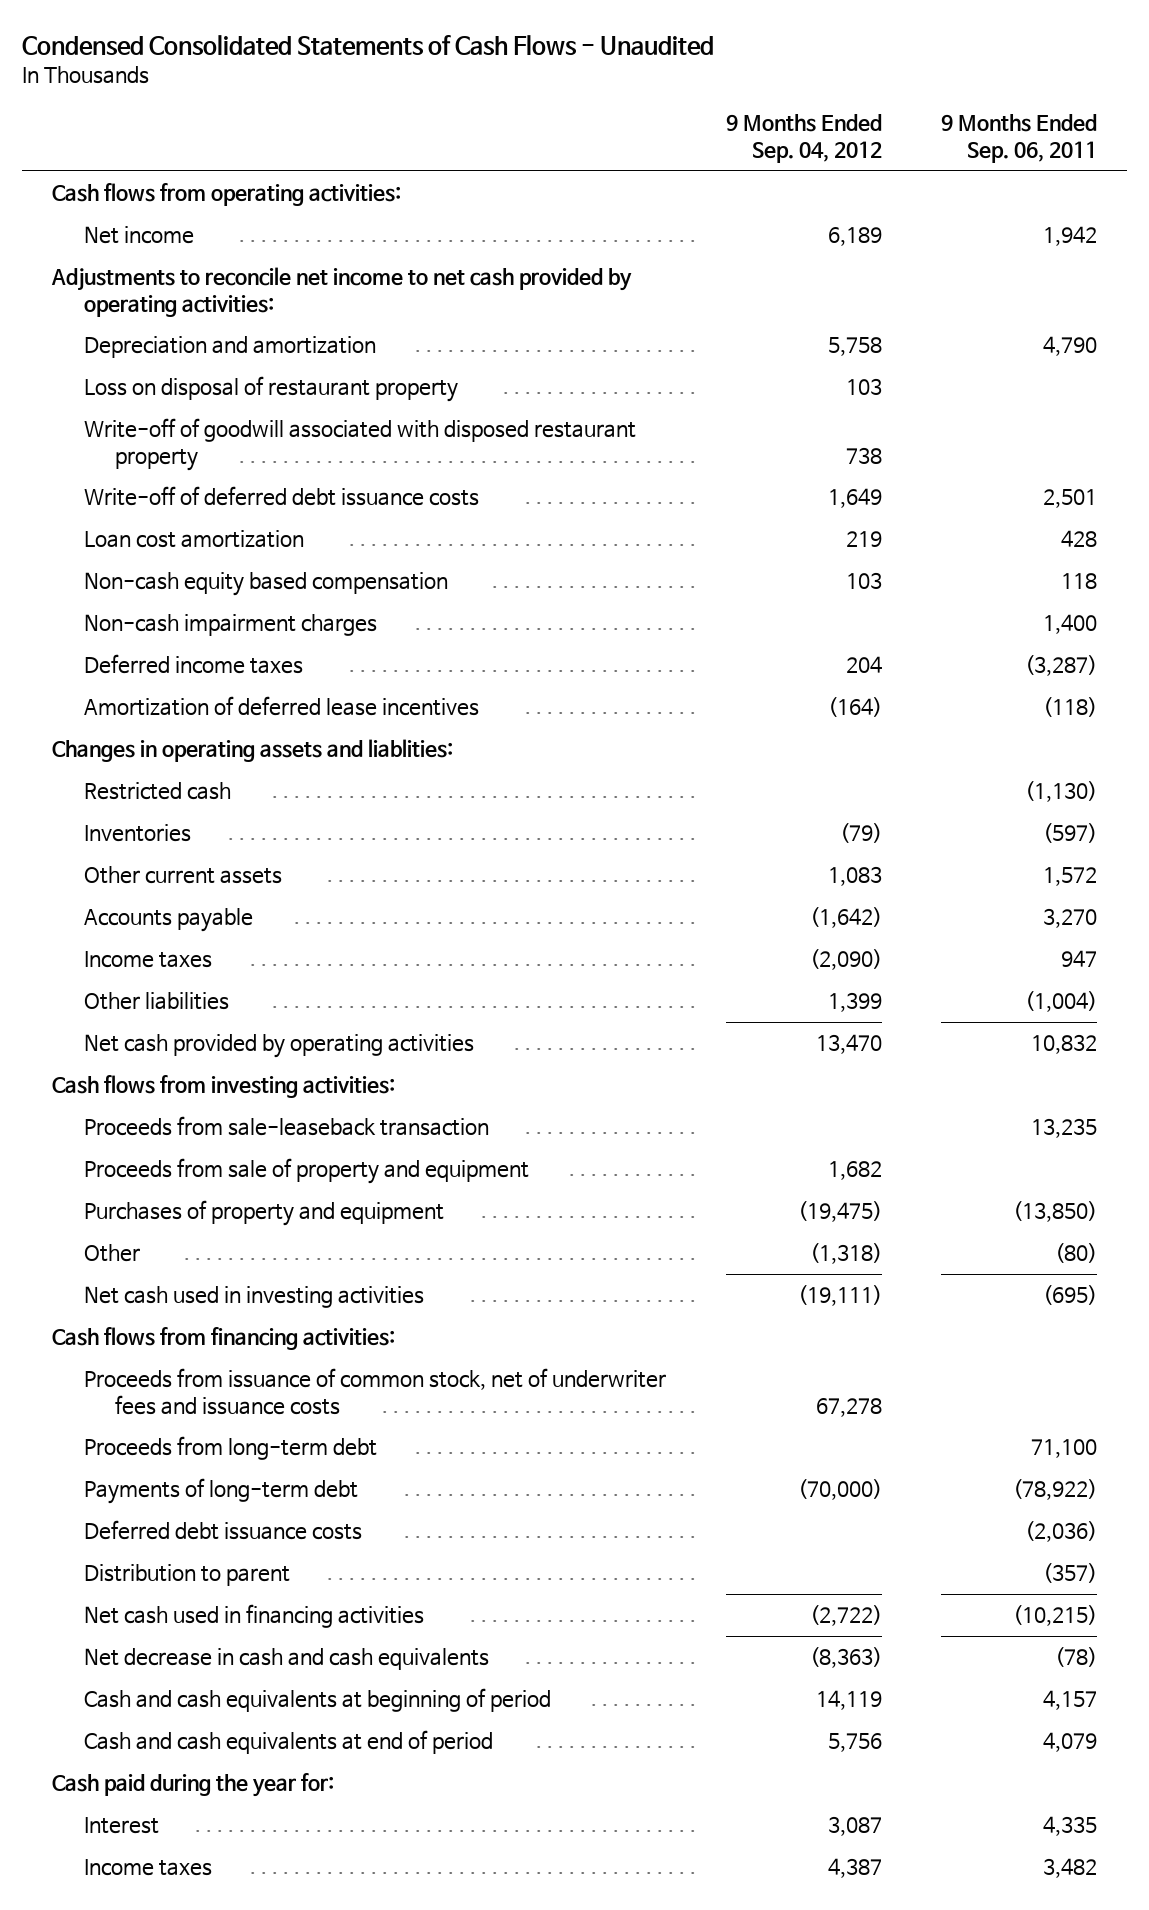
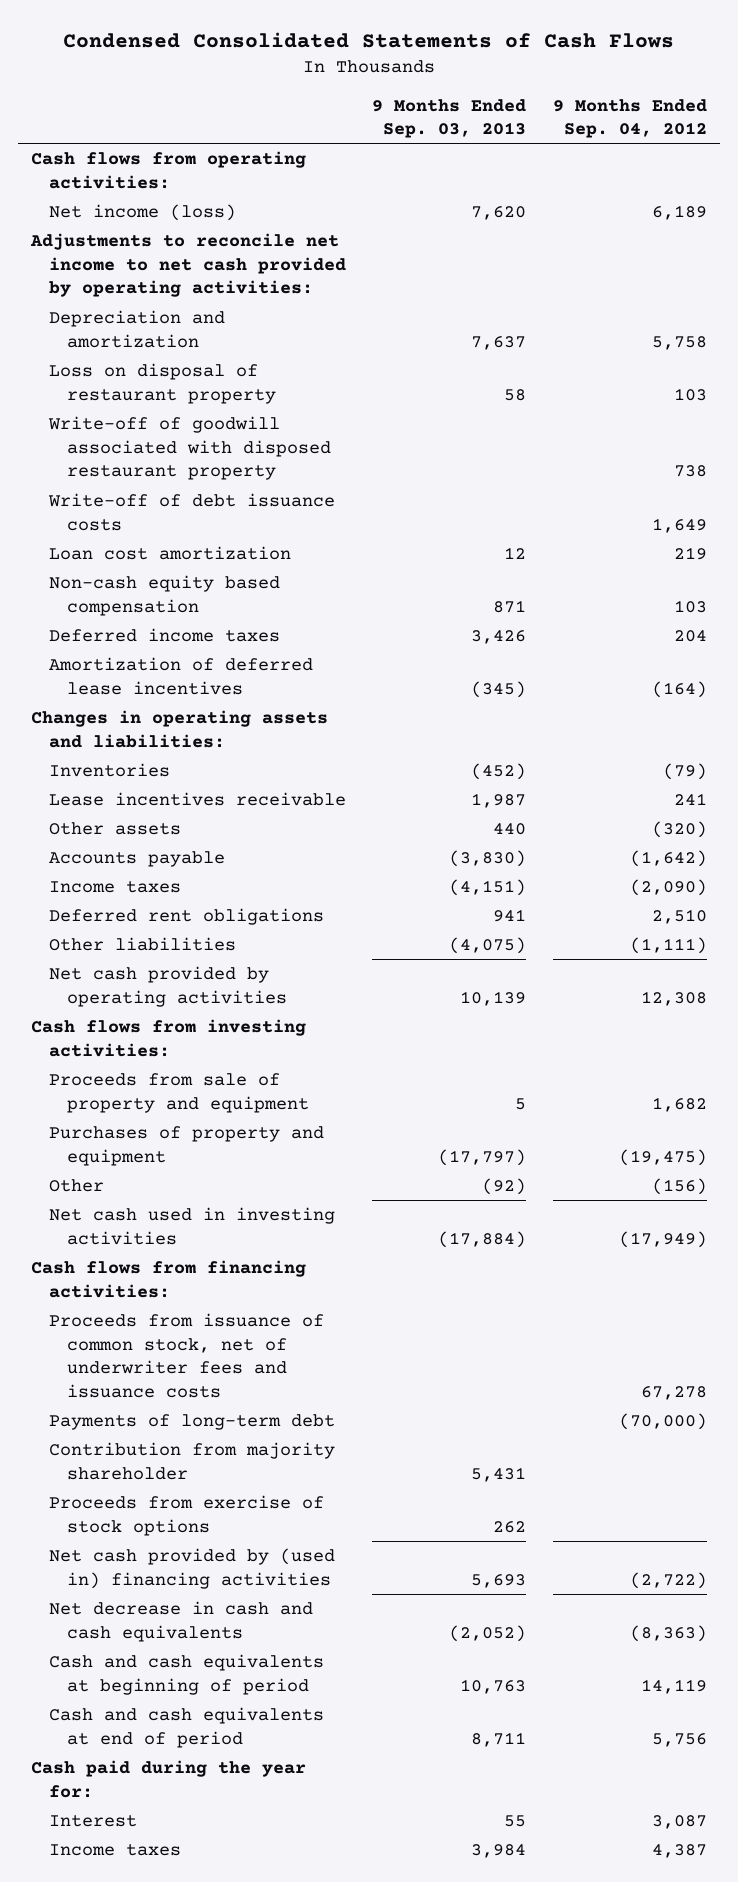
[22,34,715,56] Condensed Consolidated Statements of Cash Flows - Unaudited -> [63,32,675,49] Condensed Consolidated Statements of Cash Flows
[941,114,1098,164] 9 Months Ended Sep. 06, 2011 -> none
none -> [372,98,527,139] 9 Months Ended Sep. 03, 2013
[83,226,194,245] Net income -> [49,203,237,221] Net income (loss)
[83,486,479,507] Write-off of deferred debt issuance costs -> [48,492,336,531] Write-off of debt issuance costs
[83,614,377,637] Non-cash impairment charges -> none
[83,782,231,801] Restricted cash -> none
[51,739,453,763] Changes in operating assets and liablities: -> [31,709,329,748] Changes in operating assets and liabilities:
none -> [49,791,347,806] Lease incentives receivable
[83,866,282,885] Other current assets -> [49,821,182,835] Other assets
[827,866,882,887] 1,083 -> [651,820,707,838] (320)
none -> [49,907,325,925] Deferred rent obligations
[827,992,882,1013] 1,399 -> [629,936,707,954] (1,111)
[815,1034,882,1055] 13,470 -> [640,990,707,1006] 12,308
[83,1116,489,1137] Proceeds from sale-leaseback transaction -> none
[809,1243,882,1265] (1,318) -> [651,1177,707,1195] (156)
[797,1285,882,1307] (19,111) -> [618,1230,707,1248] (17,949)
[83,1436,377,1461] Proceeds from long-term debt -> none
[83,1520,362,1541] Deferred debt issuance costs -> none
[83,1564,290,1587] Distribution to parent -> none
none -> [49,1441,336,1480] Contribution from majority shareholder
none -> [49,1494,325,1536] Proceeds from exercise of stock options
[83,1604,424,1629] Net cash used in financing activities -> [49,1547,336,1589] Net cash provided by (used in) financing activities

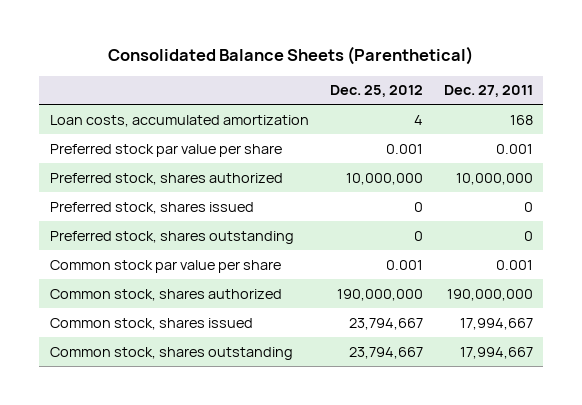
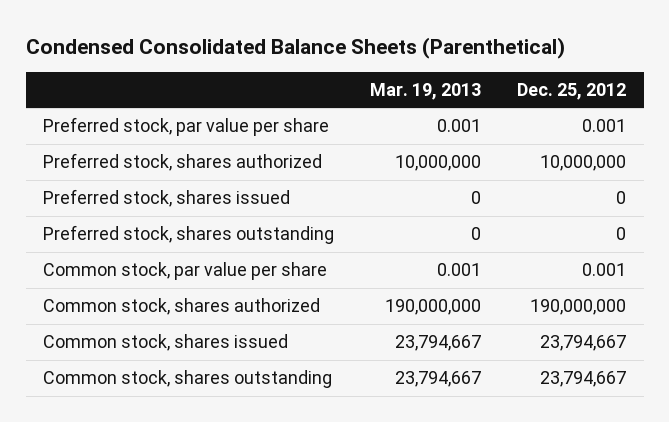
[108,46,474,66] Consolidated Balance Sheets (Parenthetical) -> [25,36,565,59] Condensed Consolidated Balance Sheets (Parenthetical)
[443,85,533,98] Dec. 27, 2011 -> none
none -> [370,82,482,100] Mar. 19, 2013
[49,114,309,127] Loan costs, accumulated amortization -> none
[49,143,282,157] Preferred stock par value per share -> [43,117,330,137] Preferred stock, par value per share
[49,259,281,273] Common stock par value per share -> [43,262,328,281] Common stock, par value per share

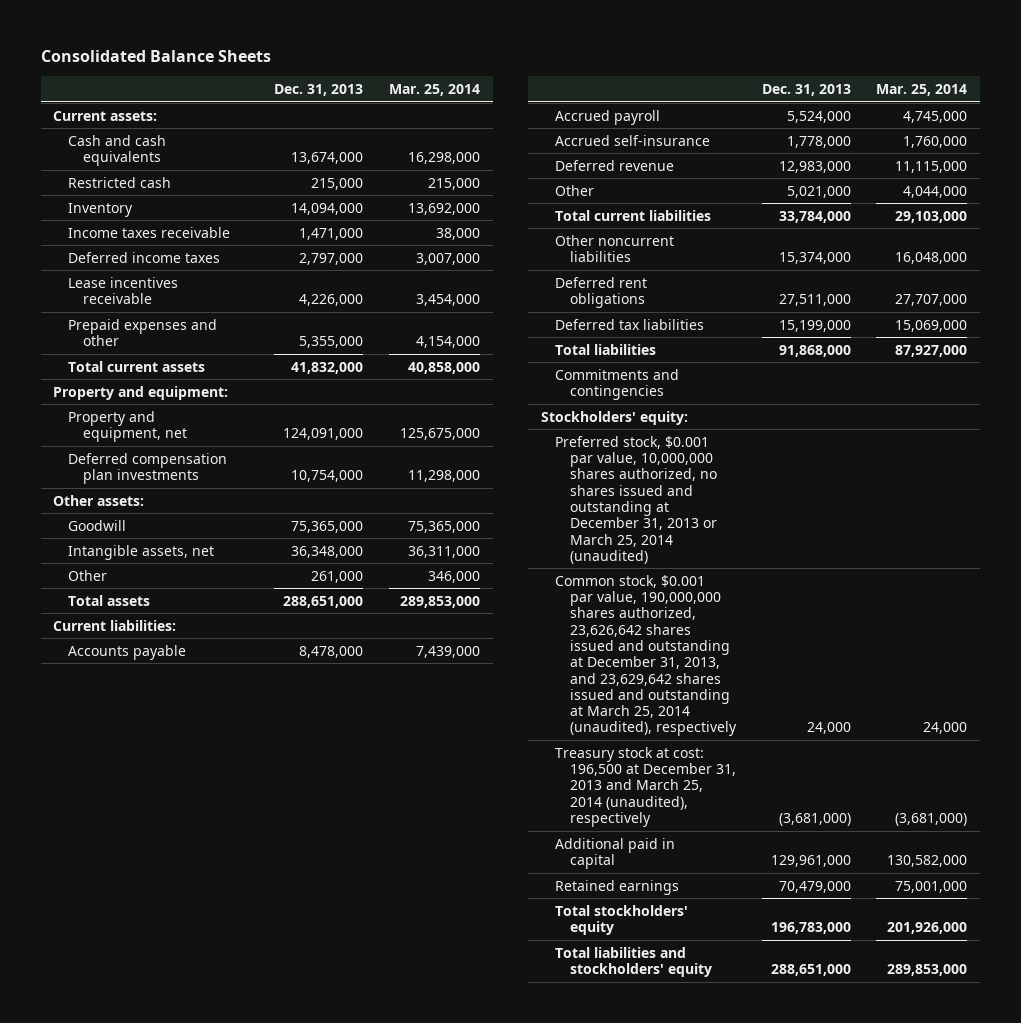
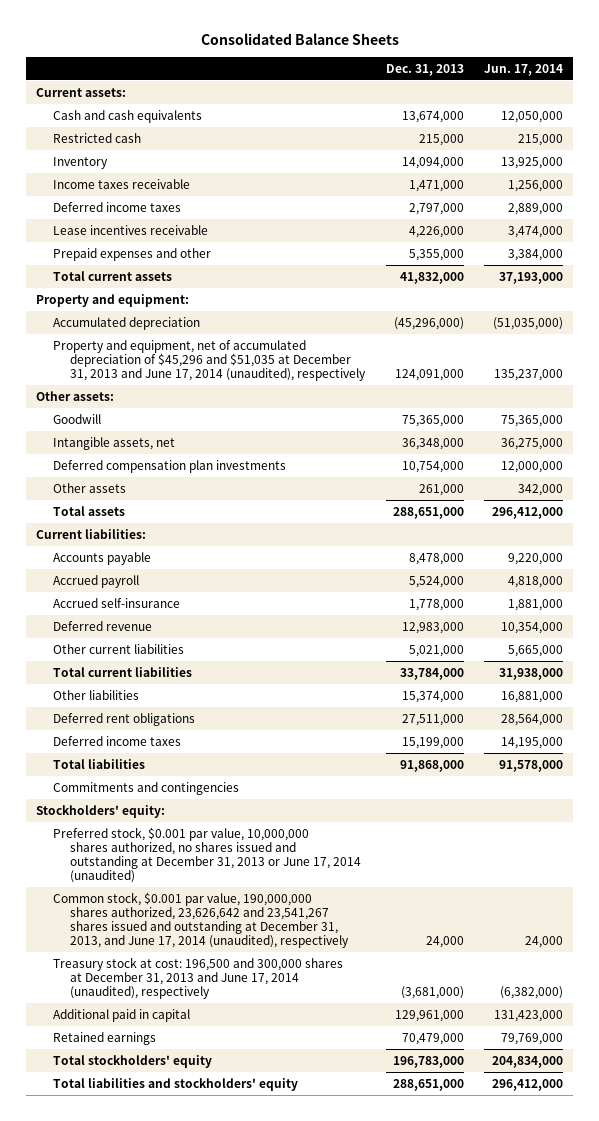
[388,84,480,97] Mar. 25, 2014 -> none
none -> [483,63,563,76] Jun. 17, 2014
none -> [53,316,201,330] Accumulated depreciation
[67,410,187,443] Property and equipment, net -> [53,339,367,381] Property and equipment, net of accumulated depreciation of $45,296 and $51,035 at December 31, 2013 and June 17, 2014 (unaudited), respectively
[67,452,227,485] Deferred compensation plan investments -> [53,459,287,473] Deferred compensation plan investments
[67,569,107,581] Other -> [53,482,127,493] Other assets
[555,184,595,196] Other -> [53,643,185,654] Other current liabilities
[555,234,675,263] Other noncurrent liabilities -> [53,689,140,700] Other liabilities
[555,318,705,330] Deferred tax liabilities -> [53,735,182,746] Deferred income taxes
[555,435,717,564] Preferred stock, $0.001 par value, 10,000,000 shares authorized, no shares issued and outstanding at December 31, 2013 or March 25, 2014 (unaudited) -> [53,826,362,883] Preferred stock, $0.001 par value, 10,000,000 shares authorized, no shares issued and outstanding at December 31, 2013 or June 17, 2014 (unaudited)
[555,574,737,737] Common stock, $0.001 par value, 190,000,000 shares authorized, 23,626,642 shares issued and outstanding at December 31, 2013, and 23,629,642 shares issued and outstanding at March 25, 2014 (unaudited), respectively -> [53,891,350,948] Common stock, $0.001 par value, 190,000,000 shares authorized, 23,626,642 and 23,541,267 shares issued and outstanding at December 31, 2013, and June 17, 2014 (unaudited), respectively
[555,746,736,827] Treasury stock at cost: 196,500 at December 31, 2013 and March 25, 2014 (unaudited), respectively -> [53,956,344,999] Treasury stock at cost: 196,500 and 300,000 shares at December 31, 2013 and June 17, 2014 (unaudited), respectively

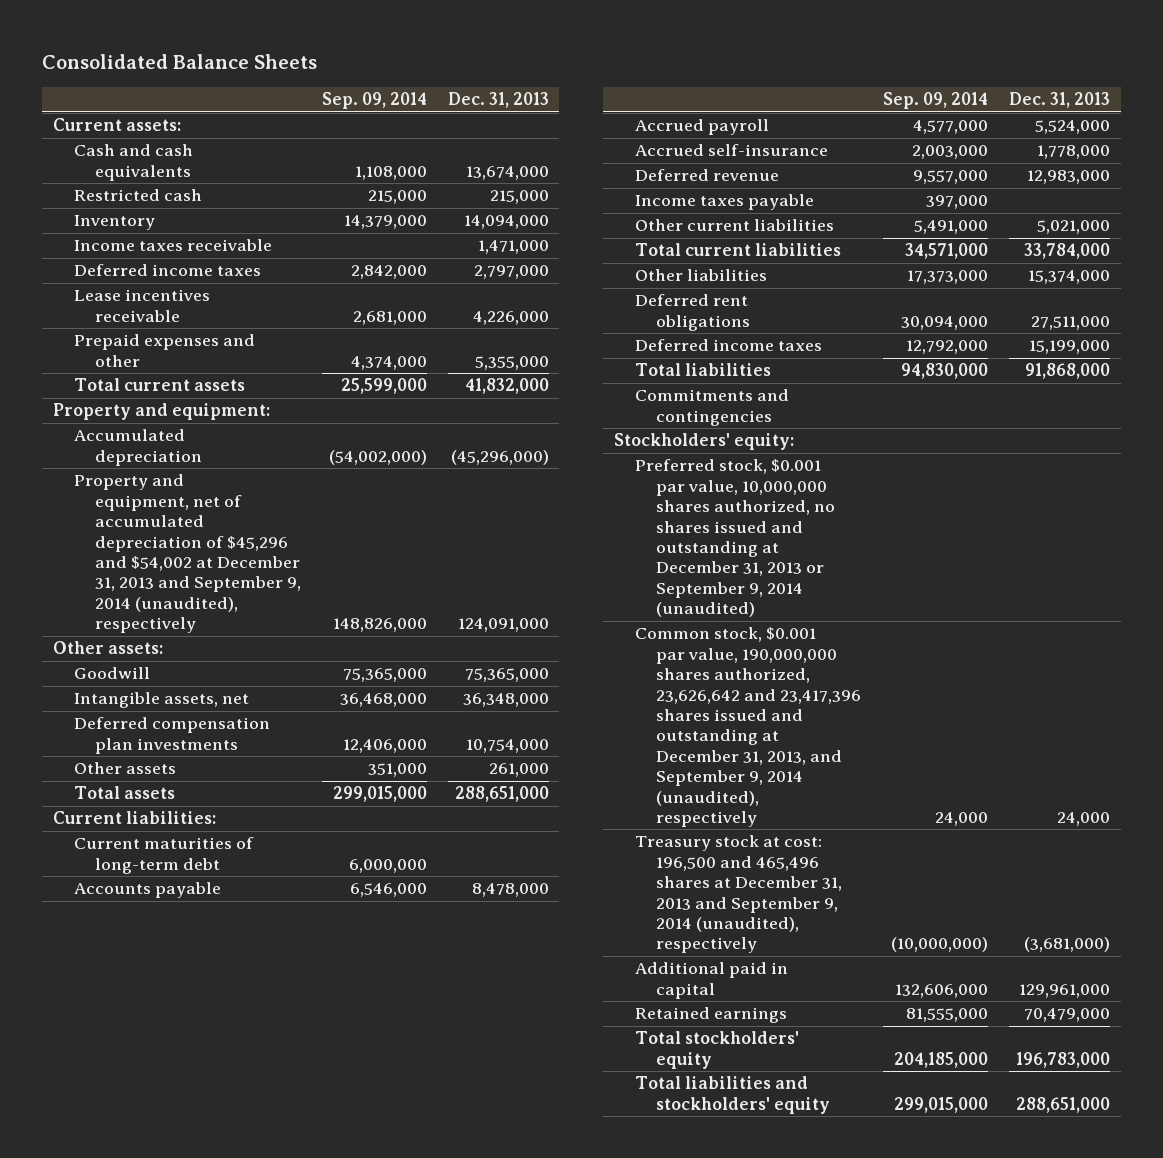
[483,63,563,76] Jun. 17, 2014 -> none
none -> [322,92,428,110] Sep. 09, 2014
[53,339,367,381] Property and equipment, net of accumulated depreciation of $45,296 and $51,035 at December 31, 2013 and June 17, 2014 (unaudited), respectively -> [73,474,302,634] Property and equipment, net of accumulated depreciation of $45,296 and $54,002 at December 31, 2013 and September 9, 2014 (unaudited), respectively
none -> [73,837,254,874] Current maturities of long-term debt
none -> [635,194,815,211] Income taxes payable
[53,826,362,883] Preferred stock, $0.001 par value, 10,000,000 shares authorized, no shares issued and outstanding at December 31, 2013 or June 17, 2014 (unaudited) -> [635,459,836,618] Preferred stock, $0.001 par value, 10,000,000 shares authorized, no shares issued and outstanding at December 31, 2013 or September 9, 2014 (unaudited)
[53,891,350,948] Common stock, $0.001 par value, 190,000,000 shares authorized, 23,626,642 and 23,541,267 shares issued and outstanding at December 31, 2013, and June 17, 2014 (unaudited), respectively -> [635,627,862,828] Common stock, $0.001 par value, 190,000,000 shares authorized, 23,626,642 and 23,417,396 shares issued and outstanding at December 31, 2013, and September 9, 2014 (unaudited), respectively
[53,956,344,999] Treasury stock at cost: 196,500 and 300,000 shares at December 31, 2013 and June 17, 2014 (unaudited), respectively -> [635,835,843,954] Treasury stock at cost: 196,500 and 465,496 shares at December 31, 2013 and September 9, 2014 (unaudited), respectively

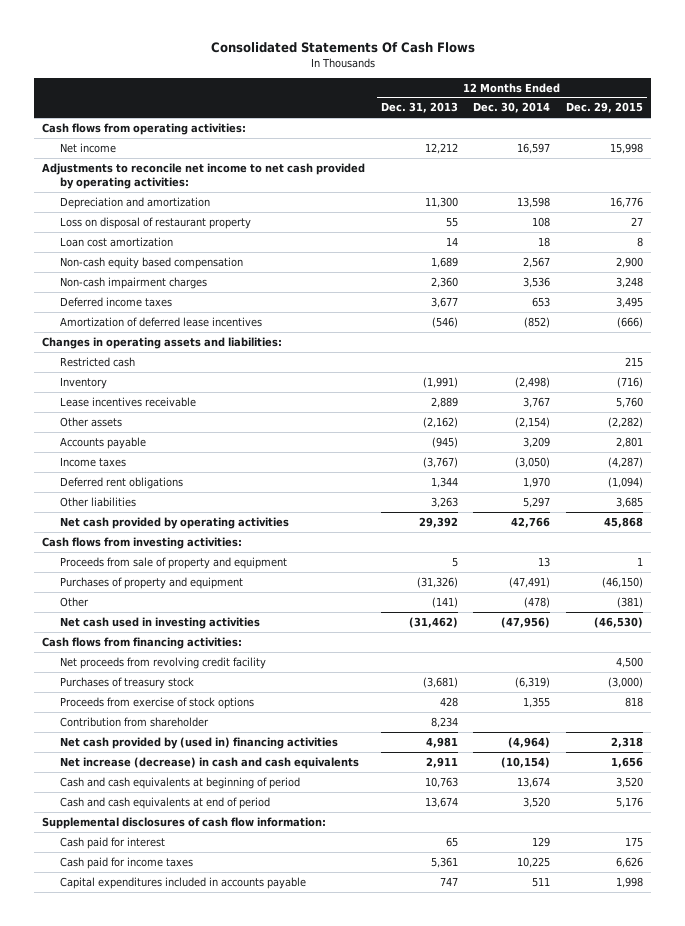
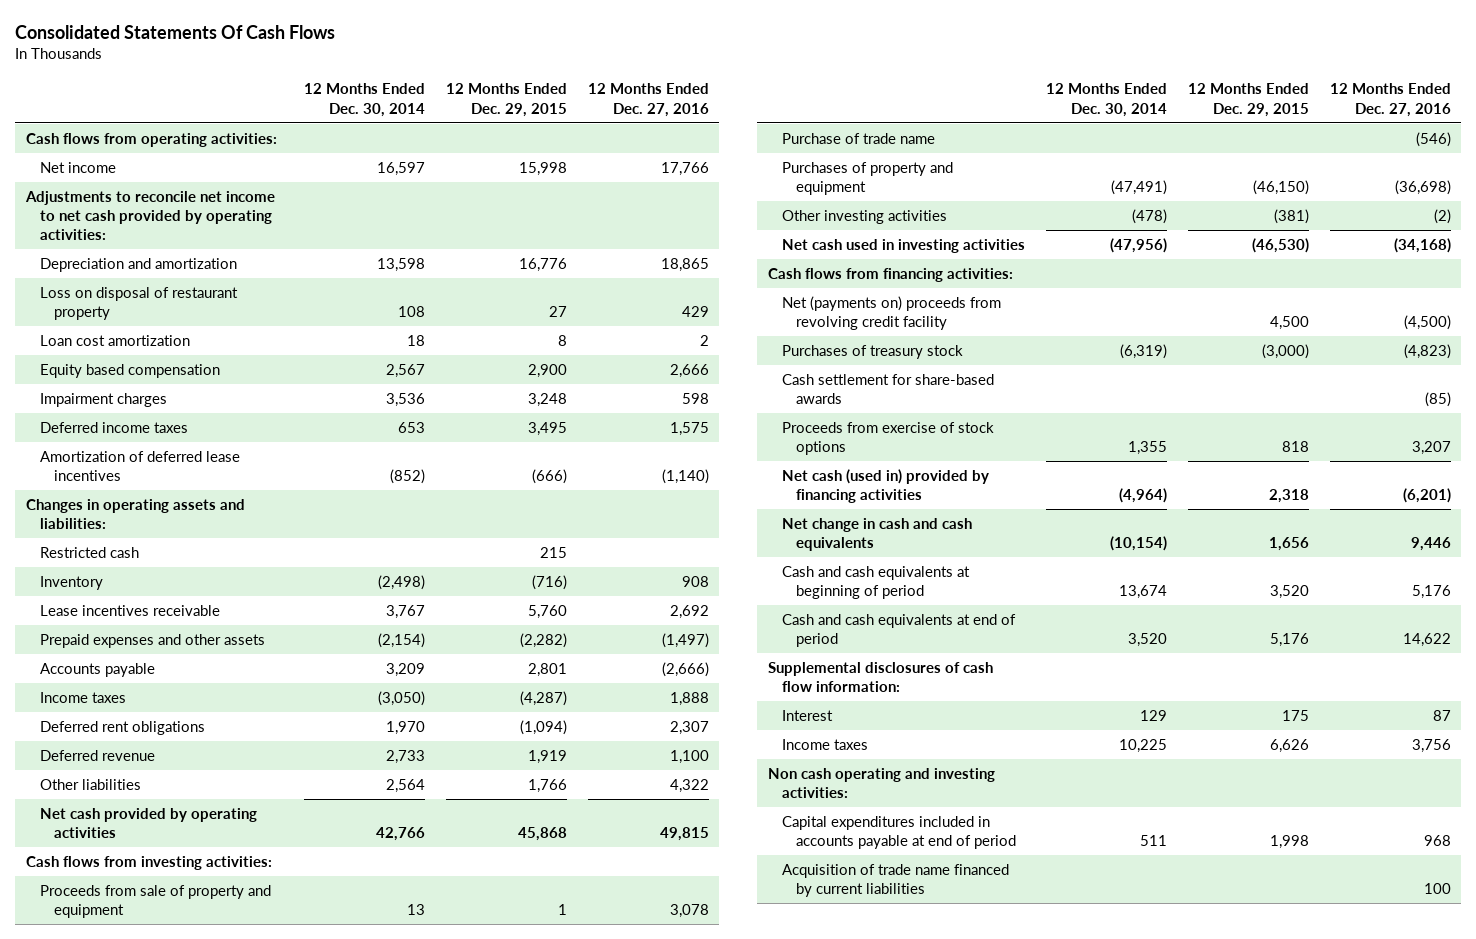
[380,102,458,114] Dec. 31, 2013 -> none
none -> [587,83,709,117] 12 Months Ended Dec. 27, 2016
[59,256,243,269] Non-cash equity based compensation -> [39,364,220,379] Equity based compensation
[59,276,207,289] Non-cash impairment charges -> [39,393,167,408] Impairment charges
[59,416,122,427] Other assets -> [39,634,265,649] Prepaid expenses and other assets
none -> [39,750,155,762] Deferred revenue
[523,496,551,508] 5,297 -> [385,779,425,794] 2,564
[616,496,644,508] 3,685 -> [527,779,567,794] 1,766
none -> [781,133,935,145] Purchase of trade name
[59,596,89,607] Other -> [781,210,947,225] Other investing activities
[59,656,266,669] Net proceeds from revolving credit facility -> [781,296,1001,331] Net (payments on) proceeds from revolving credit facility
none -> [781,374,994,405] Cash settlement for share-based awards
[59,716,209,727] Contribution from shareholder -> none
[59,736,338,749] Net cash provided by (used in) financing activities -> [781,469,989,504] Net cash (used in) provided by financing activities
[59,756,359,769] Net increase (decrease) in cash and cash equivalents -> [781,518,972,552] Net change in cash and cash equivalents
[59,836,165,849] Cash paid for interest -> [781,710,833,722] Interest
[59,856,193,869] Cash paid for income taxes -> [781,739,868,751] Income taxes
none -> [767,768,995,799] Non cash operating and investing activities:
[59,876,306,889] Capital expenditures included in accounts payable -> [781,816,1016,850] Capital expenditures included in accounts payable at end of period
none -> [781,864,1009,898] Acquisition of trade name financed by current liabilities

